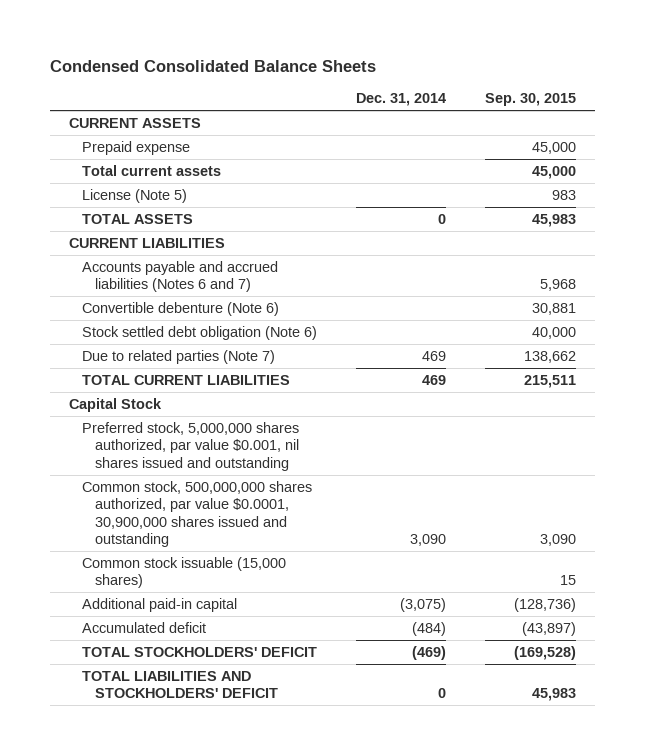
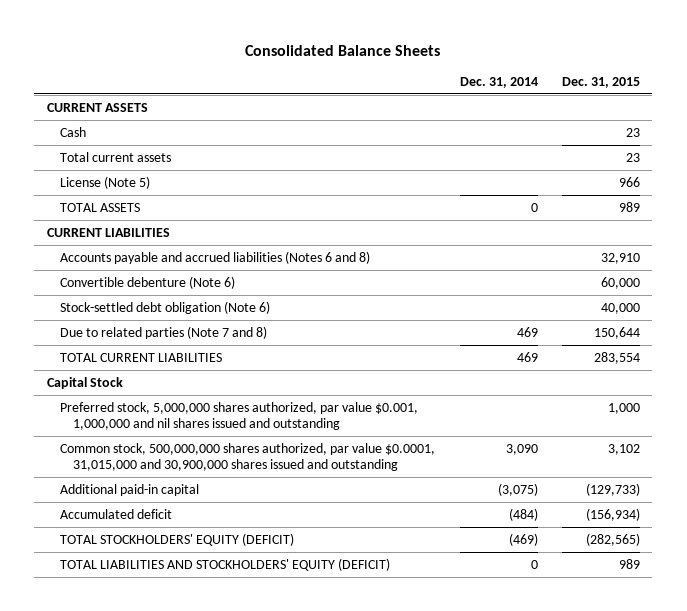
[49,60,376,73] Condensed Consolidated Balance Sheets -> [245,44,441,56] Consolidated Balance Sheets
[484,93,576,107] Sep. 30, 2015 -> none
none -> [562,76,641,88] Dec. 31, 2015
[82,140,191,155] Prepaid expense -> none
none -> [60,126,87,137] Cash
[82,260,279,293] Accounts payable and accrued liabilities (Notes 6 and 7) -> [60,250,371,264] Accounts payable and accrued liabilities (Notes 6 and 8)
[82,325,318,340] Stock settled debt obligation (Note 6) -> [60,300,271,314] Stock-settled debt obligation (Note 6)
[82,349,276,364] Due to related parties (Note 7) -> [60,325,268,339] Due to related parties (Note 7 and 8)
[82,556,287,589] Common stock issuable (15,000 shares) -> none
[82,421,300,471] Preferred stock, 5,000,000 shares authorized, par value $0.001, nil shares issued and outstanding -> [60,401,419,431] Preferred stock, 5,000,000 shares authorized, par value $0.001, 1,000,000 and nil shares issued and outstanding
[82,480,313,548] Common stock, 500,000,000 shares authorized, par value $0.0001, 30,900,000 shares issued and outstanding -> [60,442,436,472] Common stock, 500,000,000 shares authorized, par value $0.0001, 31,015,000 and 30,900,000 shares issued and outstanding
[82,646,318,657] TOTAL STOCKHOLDERS' DEFICIT -> [60,532,295,546] TOTAL STOCKHOLDERS' EQUITY (DEFICIT)
[82,670,278,699] TOTAL LIABILITIES AND STOCKHOLDERS' DEFICIT -> [60,557,391,571] TOTAL LIABILITIES AND STOCKHOLDERS' EQUITY (DEFICIT)

